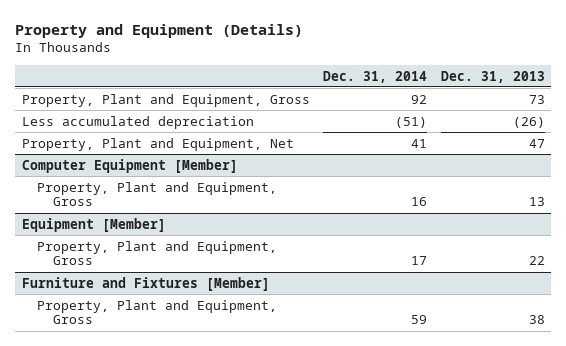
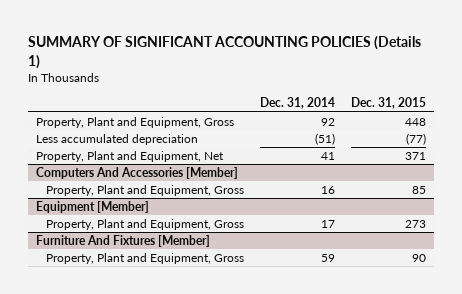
[14,23,303,38] Property and Equipment (Details) -> [28,36,422,69] SUMMARY OF SIGNIFICANT ACCOUNTING POLICIES (Details 1)
[440,70,545,83] Dec. 31, 2013 -> none
none -> [350,97,426,110] Dec. 31, 2015
[21,158,238,173] Computer Equipment [Member] -> [36,166,239,179] Computers And Accessories [Member]
[21,276,270,291] Furniture and Fixtures [Member] -> [36,234,211,247] Furniture And Fixtures [Member]

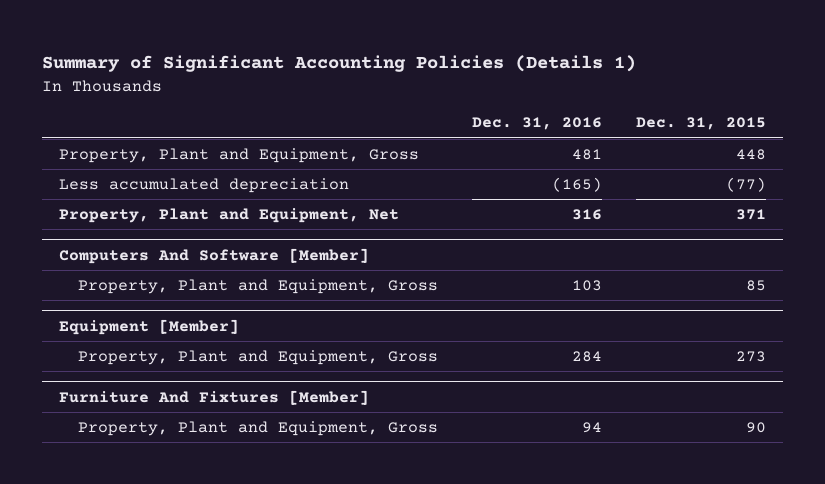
[28,36,422,69] SUMMARY OF SIGNIFICANT ACCOUNTING POLICIES (Details 1) -> [42,55,637,73] Summary of Significant Accounting Policies (Details 1)
[259,97,335,110] Dec. 31, 2014 -> none
none -> [471,117,602,131] Dec. 31, 2016
[36,166,239,179] Computers And Accessories [Member] -> [59,247,370,264] Computers And Software [Member]

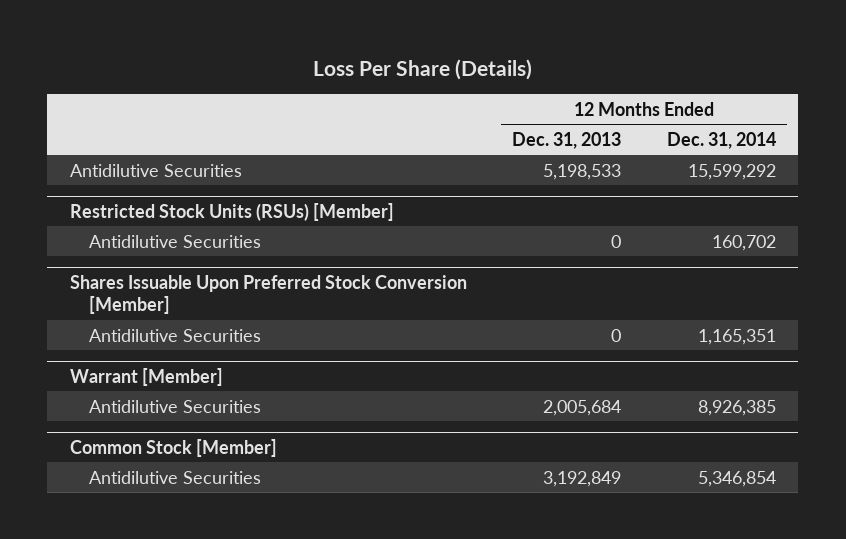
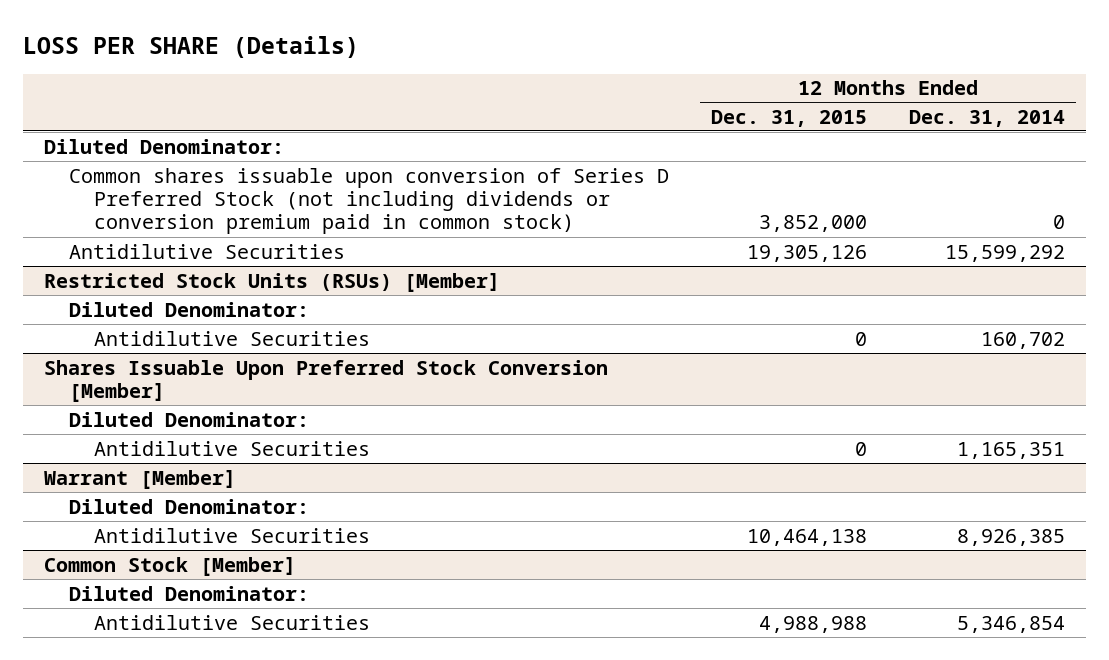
[312,58,532,80] Loss Per Share (Details) -> [22,35,359,58] LOSS PER SHARE (Details)
[512,131,622,149] Dec. 31, 2013 -> none
none -> [710,109,867,127] Dec. 31, 2015
none -> [43,138,284,154] Diluted Denominator:
none -> [68,167,669,235] Common shares issuable upon conversion of Series D Preferred Stock (not including dividends or conversion premium paid in common stock)
none -> [68,301,309,317] Diluted Denominator:
none -> [68,411,309,427] Diluted Denominator:
none -> [68,498,309,514] Diluted Denominator:
none -> [68,585,309,601] Diluted Denominator:

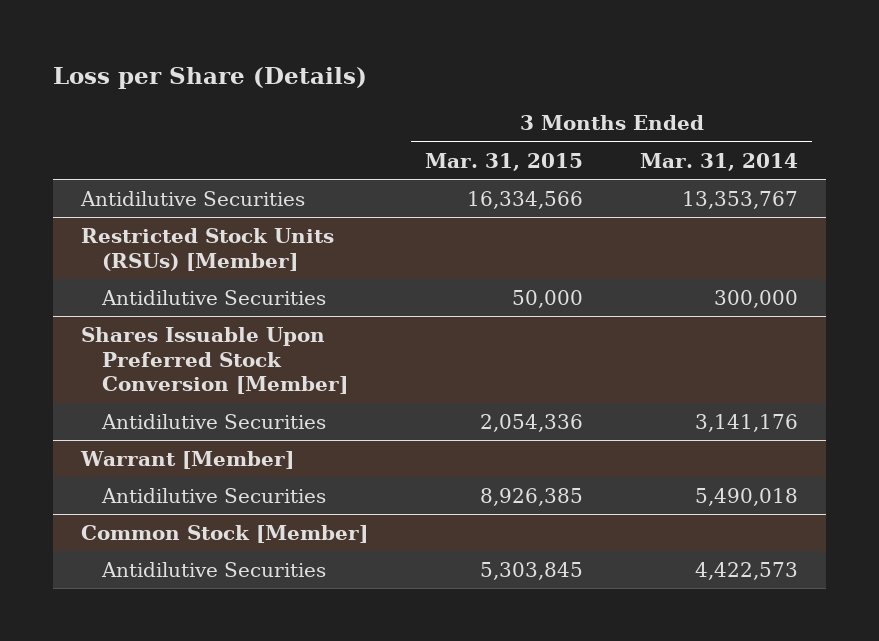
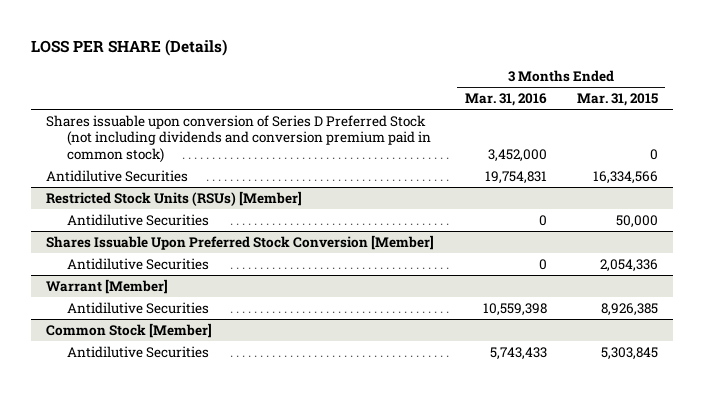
[52,67,367,90] Loss per Share (Details) -> [31,38,228,56] LOSS PER SHARE (Details)
[639,152,798,171] Mar. 31, 2014 -> none
none -> [464,93,547,107] Mar. 31, 2016
none -> [46,114,431,163] Shares issuable upon conversion of Series D Preferred Stock (not including dividends and conversion premium paid in common stock)

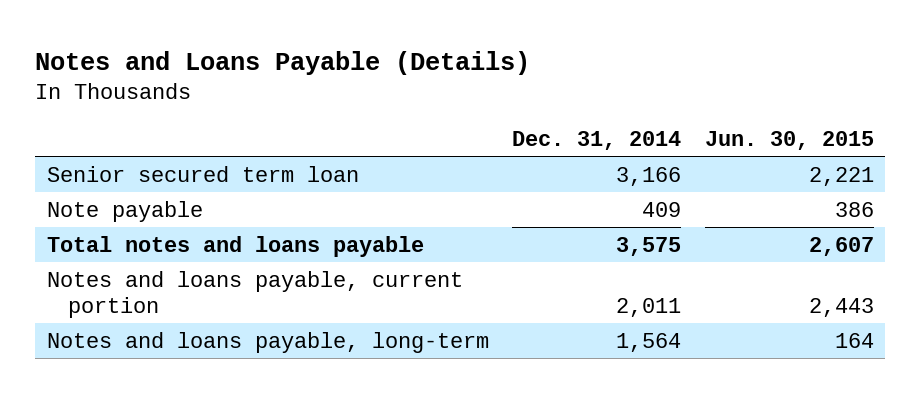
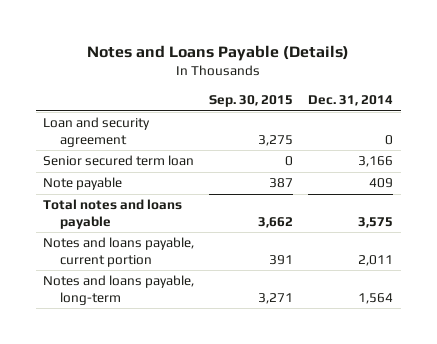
[704,131,874,151] Jun. 30, 2015 -> none
none -> [209,95,294,108] Sep. 30, 2015
none -> [43,117,151,147] Loan and security agreement

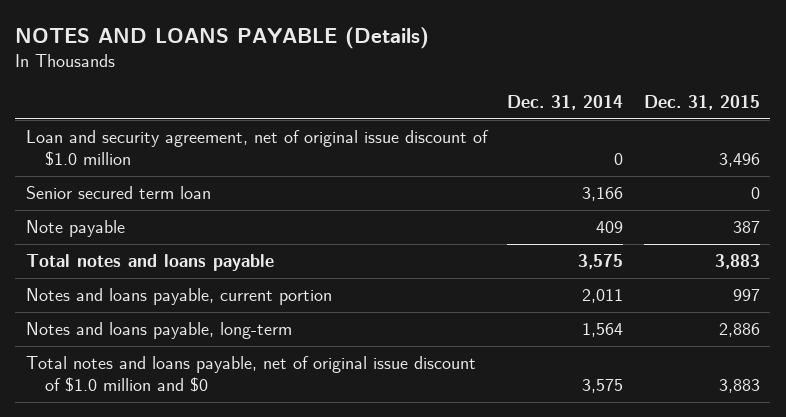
[87,44,350,61] Notes and Loans Payable (Details) -> [15,27,430,50] NOTES AND LOANS PAYABLE (Details)
[209,95,294,108] Sep. 30, 2015 -> none
none -> [644,95,761,111] Dec. 31, 2015
[43,117,151,147] Loan and security agreement -> [25,130,489,167] Loan and security agreement, net of original issue discount of $1.0 million
none -> [25,356,476,393] Total notes and loans payable, net of original issue discount of $1.0 million and $0

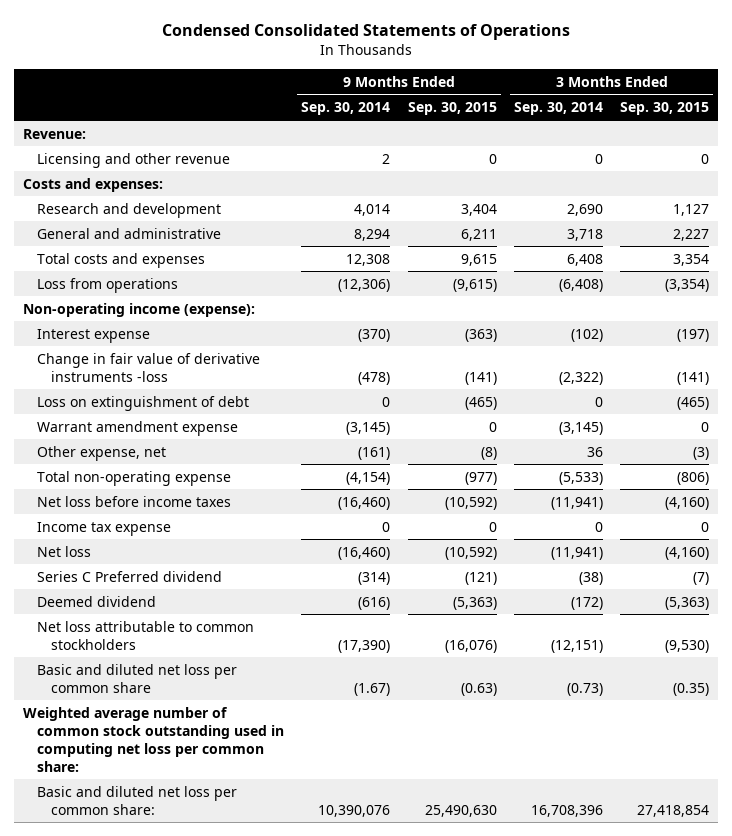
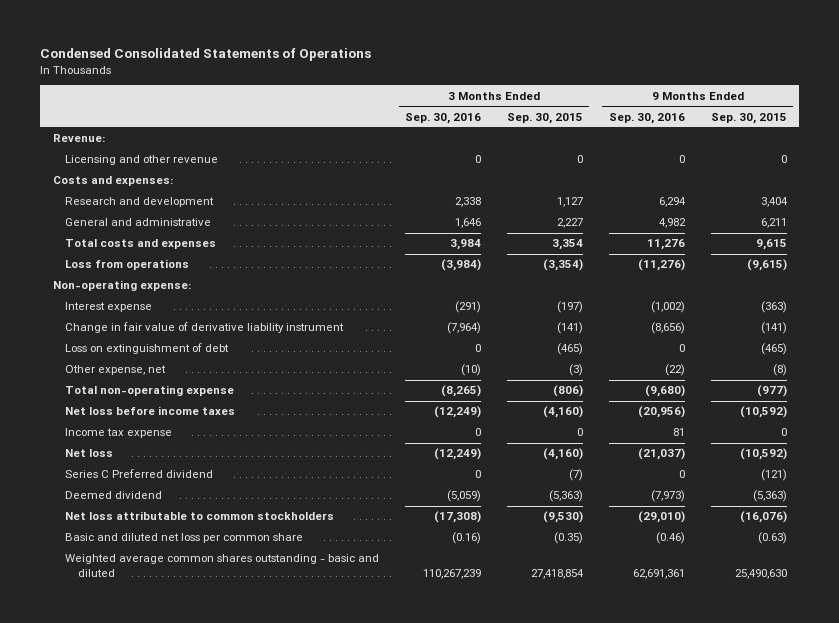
[301,102,391,116] Sep. 30, 2014 -> none
[513,102,603,116] Sep. 30, 2014 -> none
none -> [405,112,482,124] Sep. 30, 2016
none -> [608,112,685,124] Sep. 30, 2016
[22,302,255,317] Non-operating income (expense): -> [52,280,191,292] Non-operating expense:
[37,352,261,382] Change in fair value of derivative instruments -loss -> [65,322,345,334] Change in fair value of derivative liability instrument
[37,420,239,436] Warrant amendment expense -> none
[22,706,285,772] Weighted average number of common stock outstanding used in computing net loss per common share: -> none
[37,785,238,815] Basic and diluted net loss per common share: -> [65,554,380,577] Weighted average common shares outstanding - basic and diluted

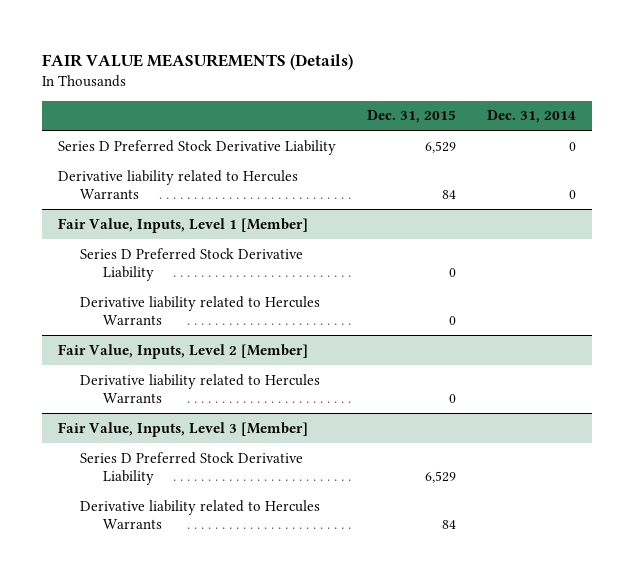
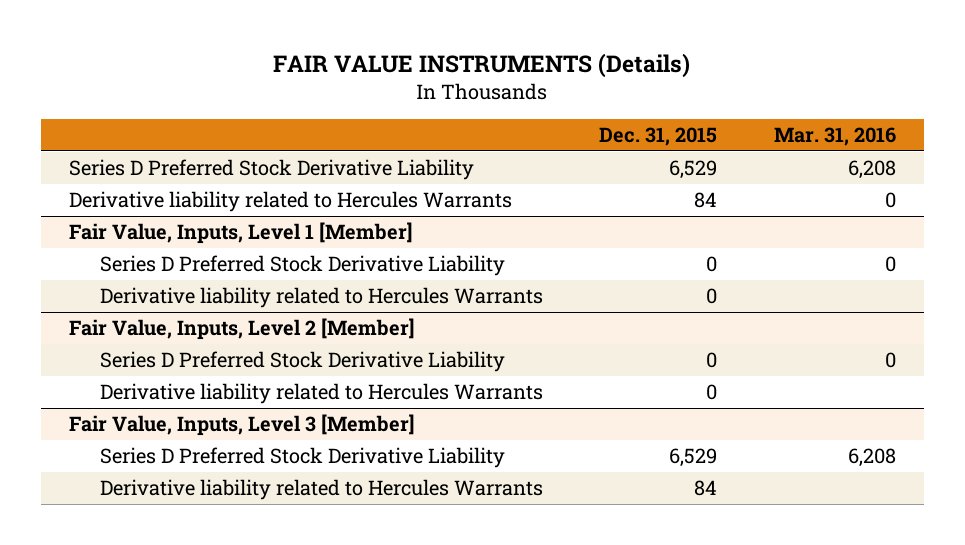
[42,53,354,70] FAIR VALUE MEASUREMENTS (Details) -> [273,52,691,78] FAIR VALUE INSTRUMENTS (Details)
[486,110,576,124] Dec. 31, 2014 -> none
none -> [773,127,896,147] Mar. 31, 2016
none -> [100,351,506,373] Series D Preferred Stock Derivative Liability

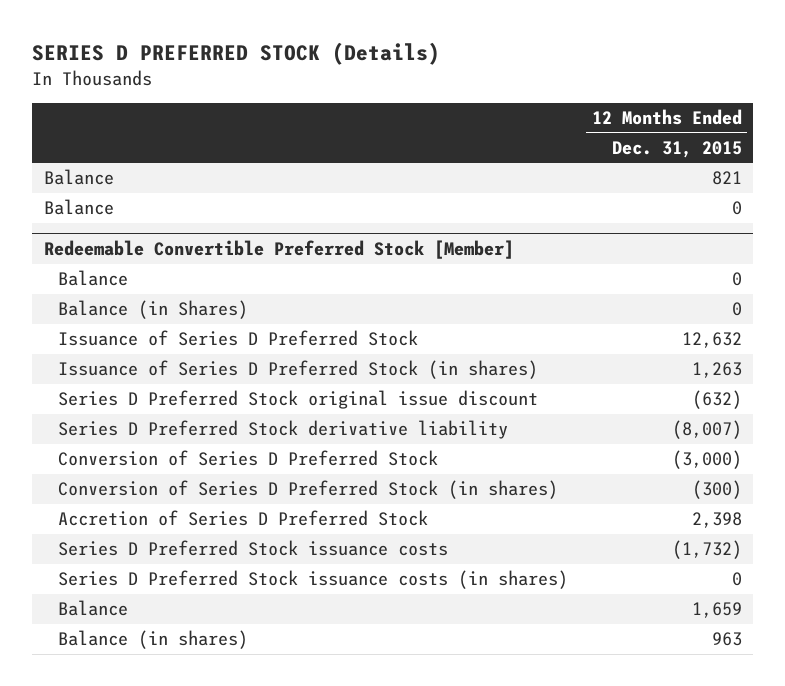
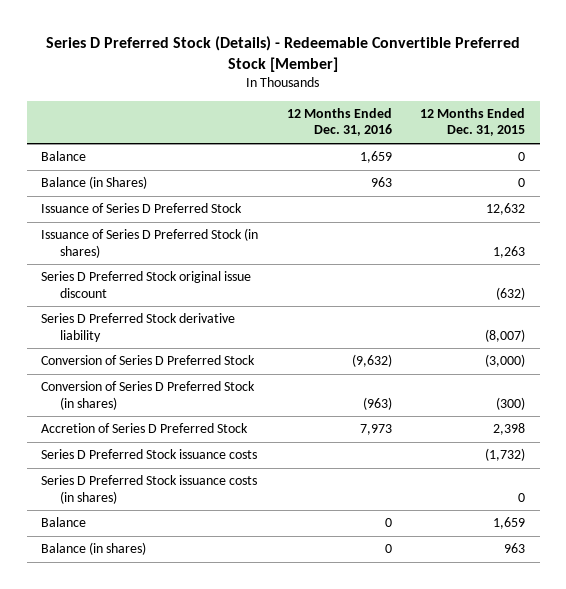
[32,42,441,66] SERIES D PREFERRED STOCK (Details) -> [46,35,521,72] Series D Preferred Stock (Details) - Redeemable Convertible Preferred Stock [Member]
none -> [286,108,392,137] 12 Months Ended Dec. 31, 2016
[43,169,114,186] Balance -> none
[43,240,514,260] Redeemable Convertible Preferred Stock [Member] -> none
[58,270,129,287] Balance -> none

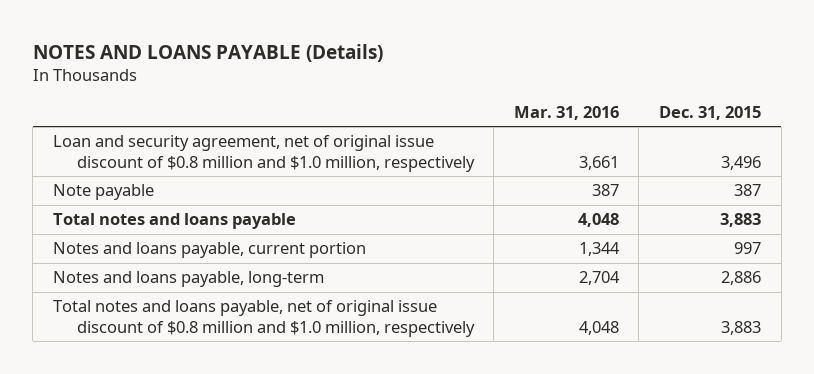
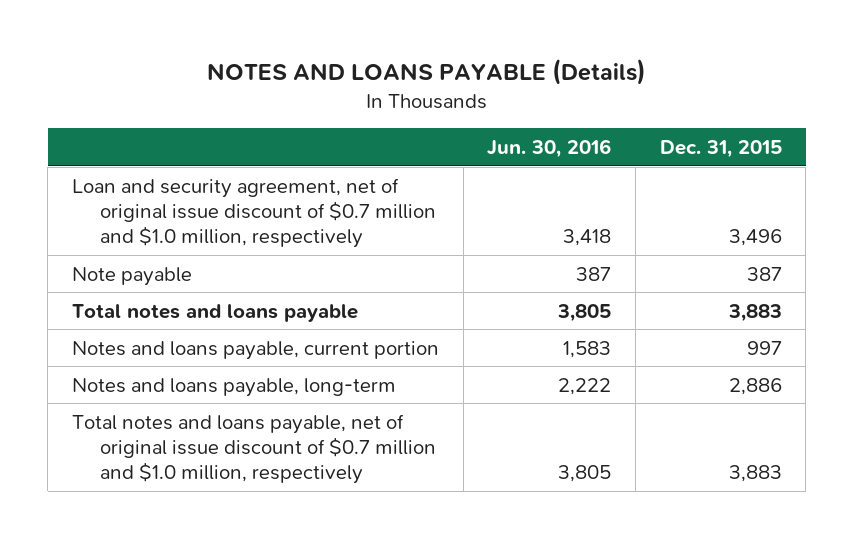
[513,105,619,120] Mar. 31, 2016 -> none
none -> [487,139,612,159] Jun. 30, 2016
[53,135,475,172] Loan and security agreement, net of original issue discount of $0.8 million and $1.0 million, respectively -> [72,177,437,249] Loan and security agreement, net of original issue discount of $0.7 million and $1.0 million, respectively
[53,300,475,337] Total notes and loans payable, net of original issue discount of $0.8 million and $1.0 million, respectively -> [72,413,437,485] Total notes and loans payable, net of original issue discount of $0.7 million and $1.0 million, respectively

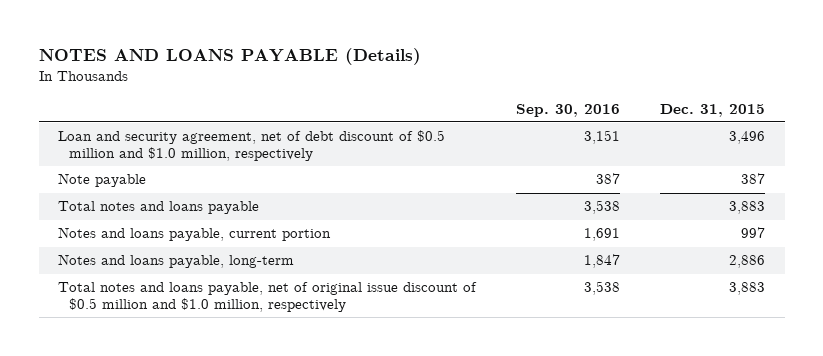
[487,139,612,159] Jun. 30, 2016 -> none
none -> [516,103,621,117] Sep. 30, 2016
[72,177,437,249] Loan and security agreement, net of original issue discount of $0.7 million and $1.0 million, respectively -> [58,130,446,162] Loan and security agreement, net of debt discount of $0.5 million and $1.0 million, respectively
[72,413,437,485] Total notes and loans payable, net of original issue discount of $0.7 million and $1.0 million, respectively -> [58,282,478,313] Total notes and loans payable, net of original issue discount of $0.5 million and $1.0 million, respectively

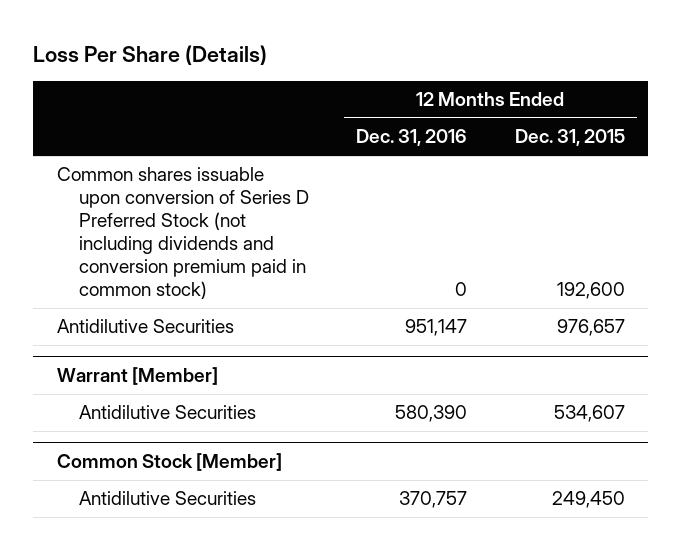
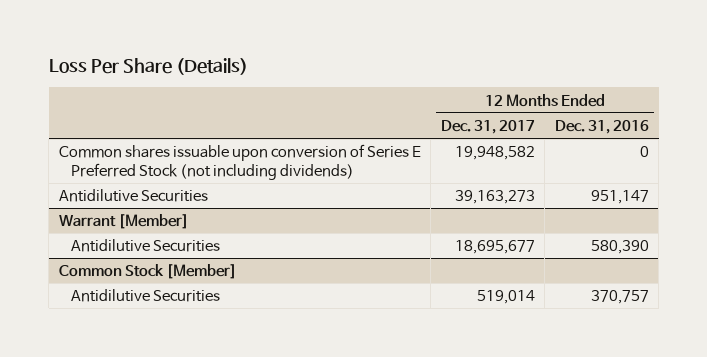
[514,129,625,147] Dec. 31, 2015 -> none
none -> [440,119,535,134] Dec. 31, 2017
[56,167,309,300] Common shares issuable upon conversion of Series D Preferred Stock (not including dividends and conversion premium paid in common stock) -> [58,144,421,180] Common shares issuable upon conversion of Series E Preferred Stock (not including dividends)

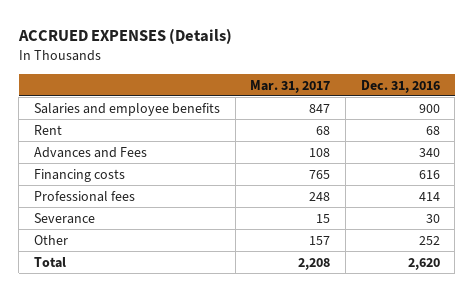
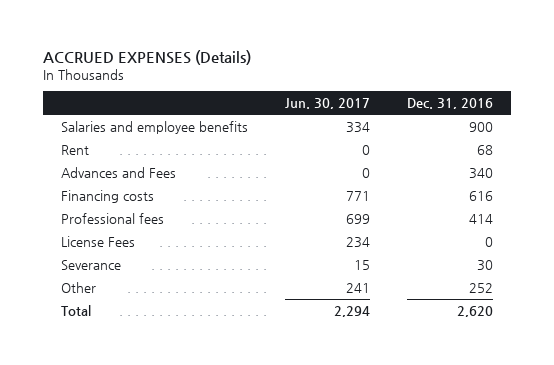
[250,79,331,93] Mar. 31, 2017 -> none
none -> [285,97,371,109] Jun. 30, 2017
none -> [61,235,136,247] License Fees

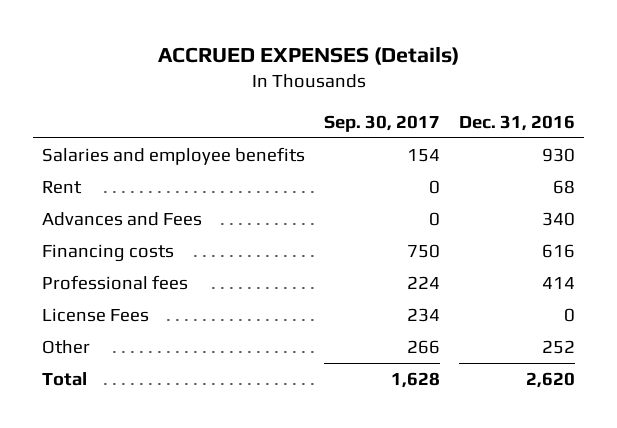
[285,97,371,109] Jun. 30, 2017 -> none
none -> [324,114,441,132] Sep. 30, 2017
[468,121,493,132] 900 -> [541,148,575,163] 930
[61,259,122,270] Severance -> none

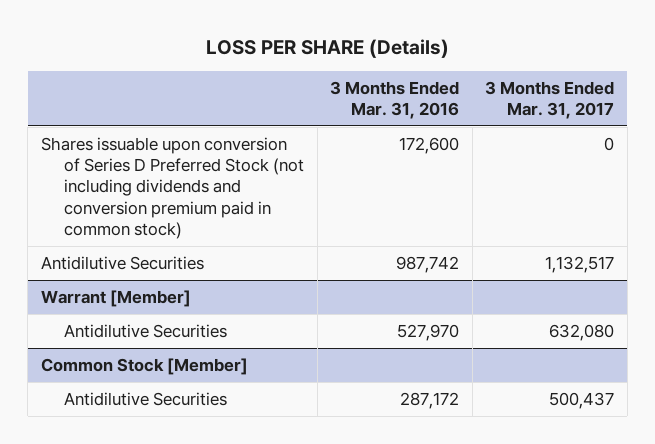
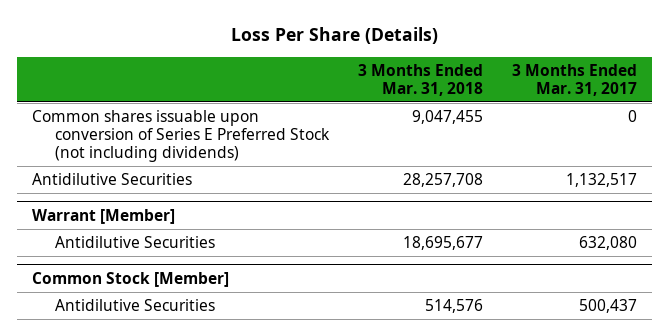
[205,38,449,58] LOSS PER SHARE (Details) -> [230,27,438,45] Loss Per Share (Details)
[330,80,460,119] 3 Months Ended Mar. 31, 2016 -> none
none -> [358,63,484,96] 3 Months Ended Mar. 31, 2018
[40,136,305,239] Shares issuable upon conversion of Series D Preferred Stock (not including dividends and conversion premium paid in common stock) -> [32,110,330,162] Common shares issuable upon conversion of Series E Preferred Stock (not including dividends)

